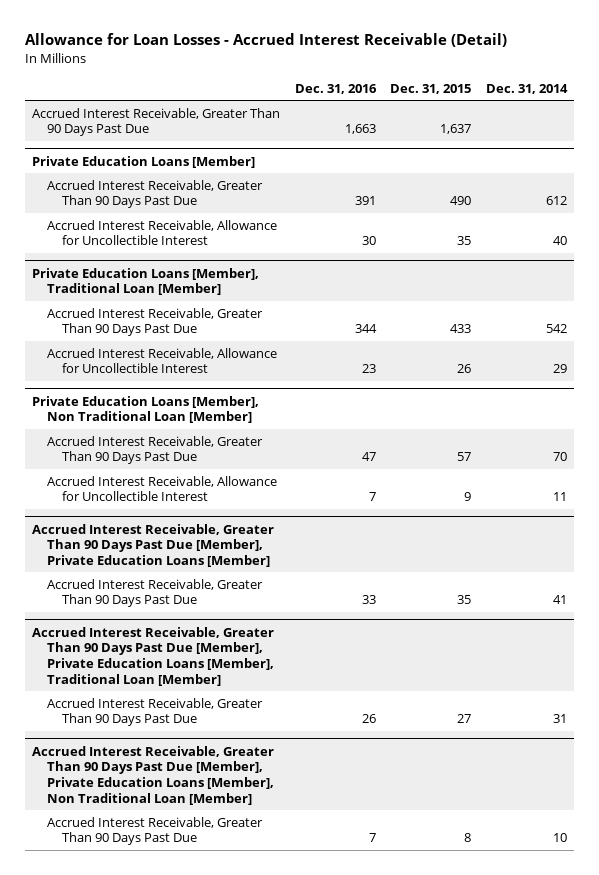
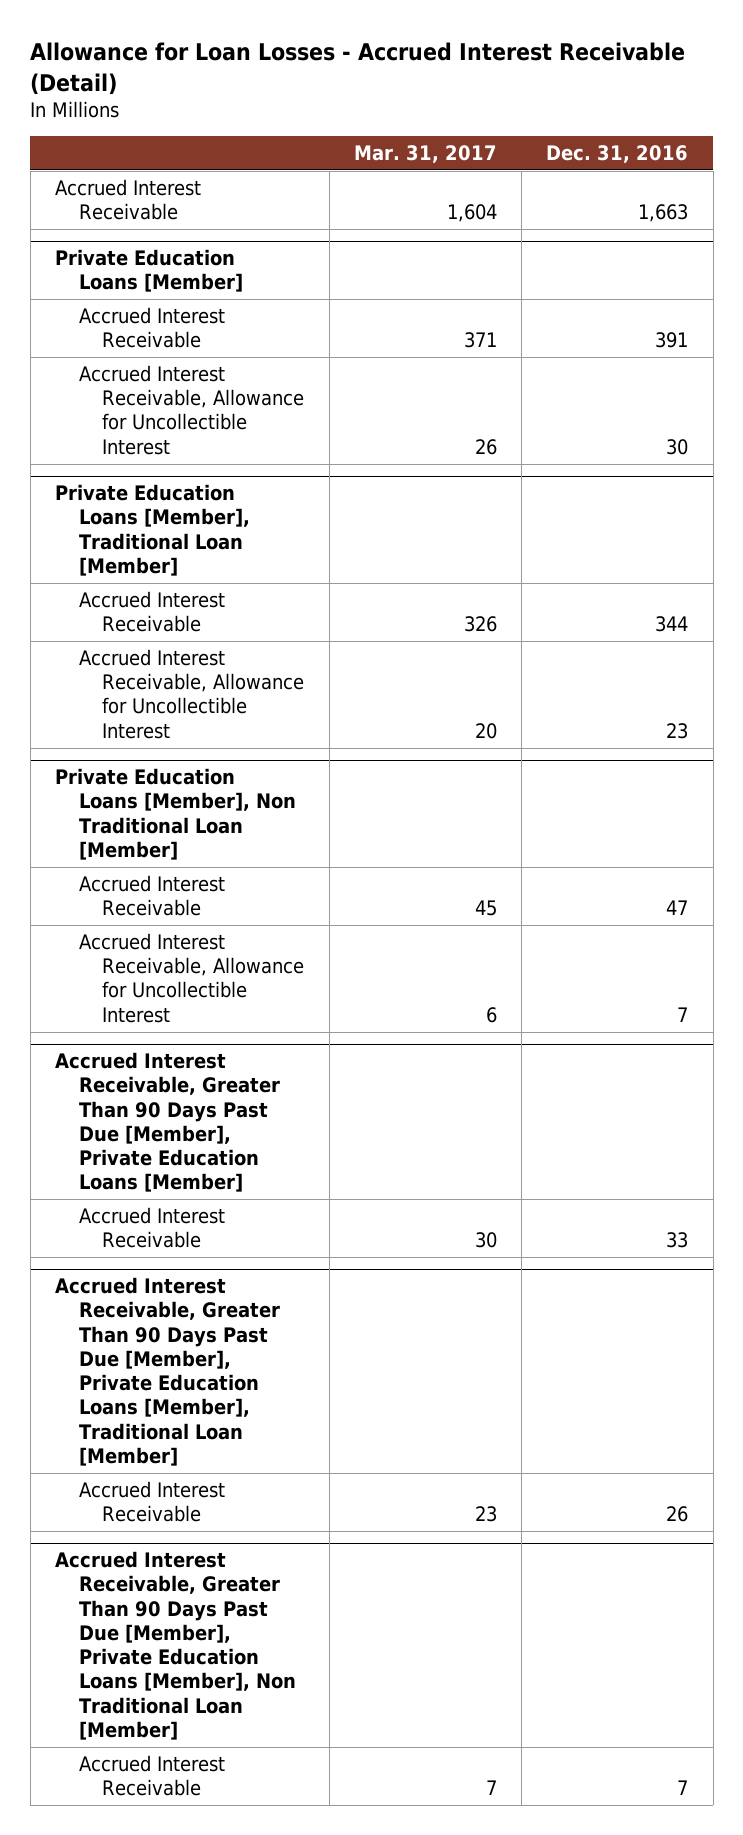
[390,83,472,94] Dec. 31, 2015 -> none
[485,83,568,94] Dec. 31, 2014 -> none
none -> [353,145,497,164] Mar. 31, 2017
[32,107,281,137] Accrued Interest Receivable, Greater Than 90 Days Past Due -> [54,178,201,221] Accrued Interest Receivable
[47,179,264,209] Accrued Interest Receivable, Greater Than 90 Days Past Due -> [78,306,225,349] Accrued Interest Receivable
[47,307,264,337] Accrued Interest Receivable, Greater Than 90 Days Past Due -> [78,590,225,633] Accrued Interest Receivable
[47,435,264,465] Accrued Interest Receivable, Greater Than 90 Days Past Due -> [78,874,225,917] Accrued Interest Receivable
[47,578,264,608] Accrued Interest Receivable, Greater Than 90 Days Past Due -> [78,1206,225,1249] Accrued Interest Receivable
[47,697,264,727] Accrued Interest Receivable, Greater Than 90 Days Past Due -> [78,1480,225,1523] Accrued Interest Receivable
[47,816,264,846] Accrued Interest Receivable, Greater Than 90 Days Past Due -> [78,1754,225,1797] Accrued Interest Receivable

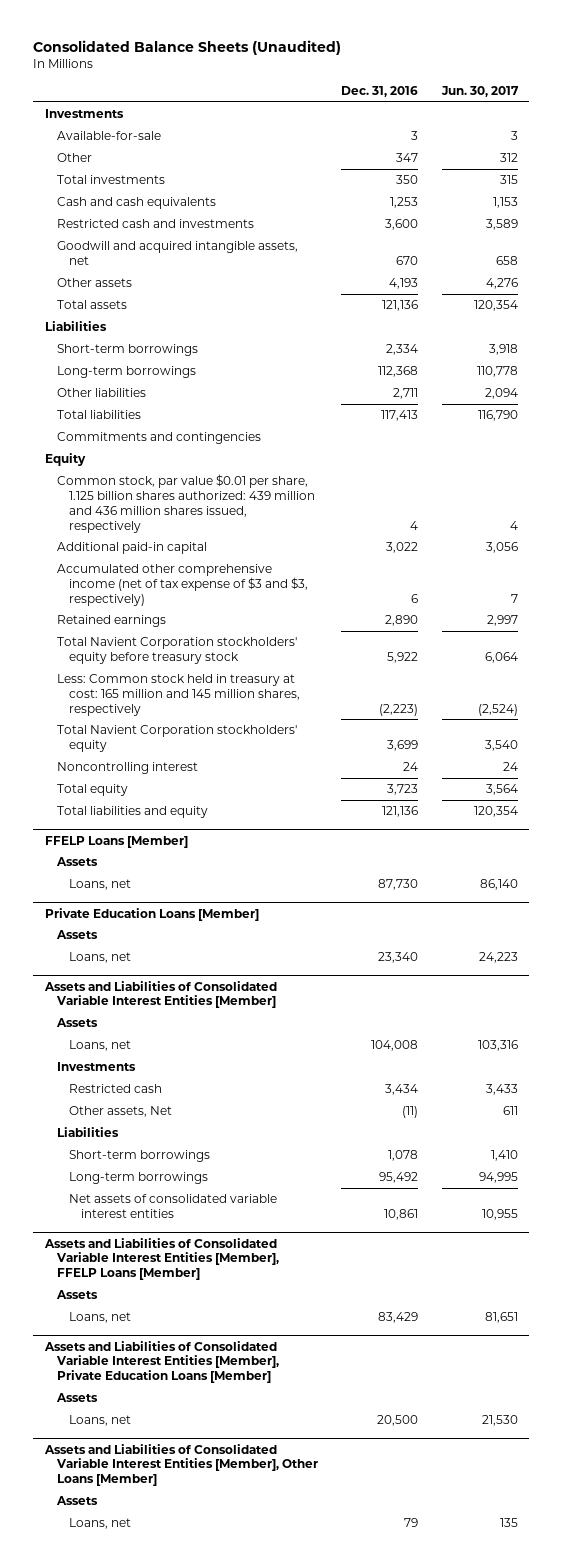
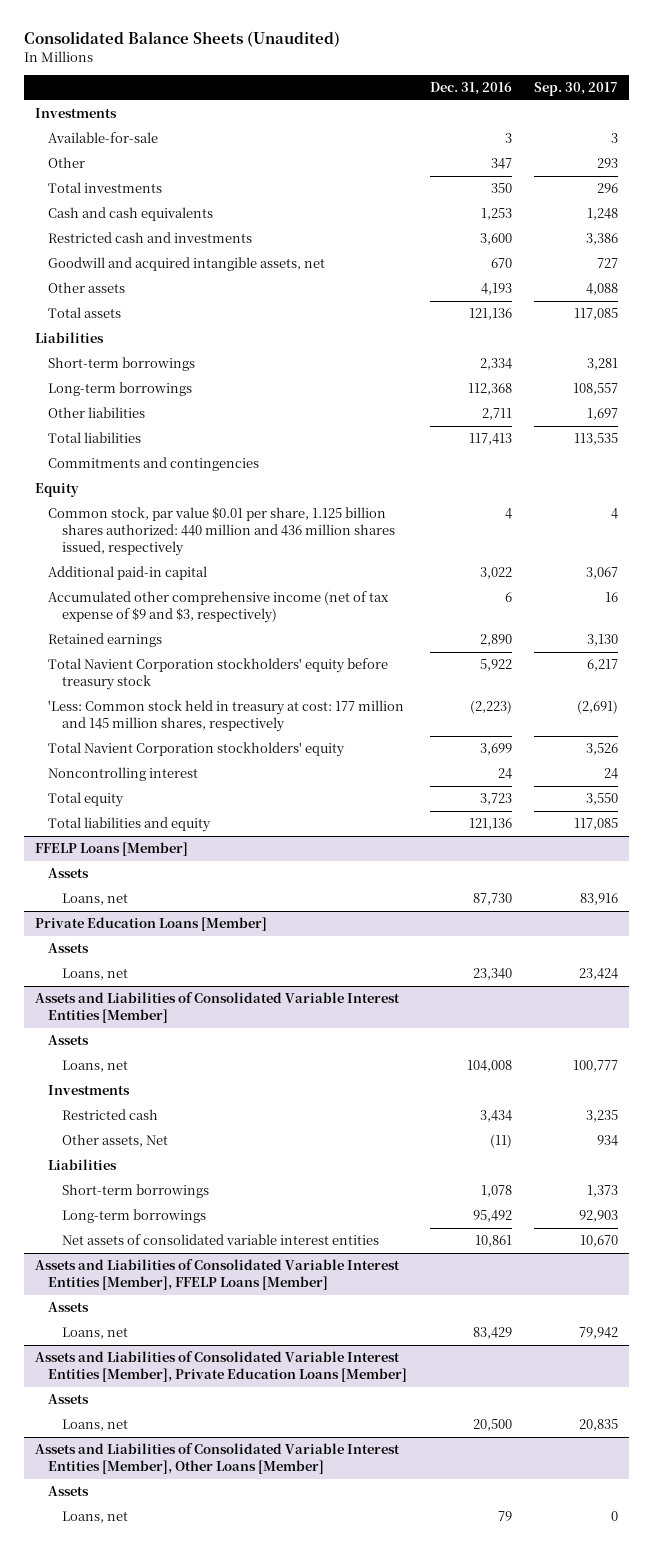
[440,85,519,97] Jun. 30, 2017 -> none
none -> [533,82,618,97] Sep. 30, 2017
[56,474,315,533] Common stock, par value $0.01 per share, 1.125 billion shares authorized: 439 million and 436 million shares issued, respectively -> [48,507,396,557] Common stock, par value $0.01 per share, 1.125 billion shares authorized: 440 million and 436 million shares issued, respectively
[56,564,308,606] Accumulated other comprehensive income (net of tax expense of $3 and $3, respectively) -> [48,591,390,624] Accumulated other comprehensive income (net of tax expense of $9 and $3, respectively)
[56,674,300,716] Less: Common stock held in treasury at cost: 165 million and 145 million shares, respectively -> [48,700,405,733] 'Less: Common stock held in treasury at cost: 177 million and 145 million shares, respectively

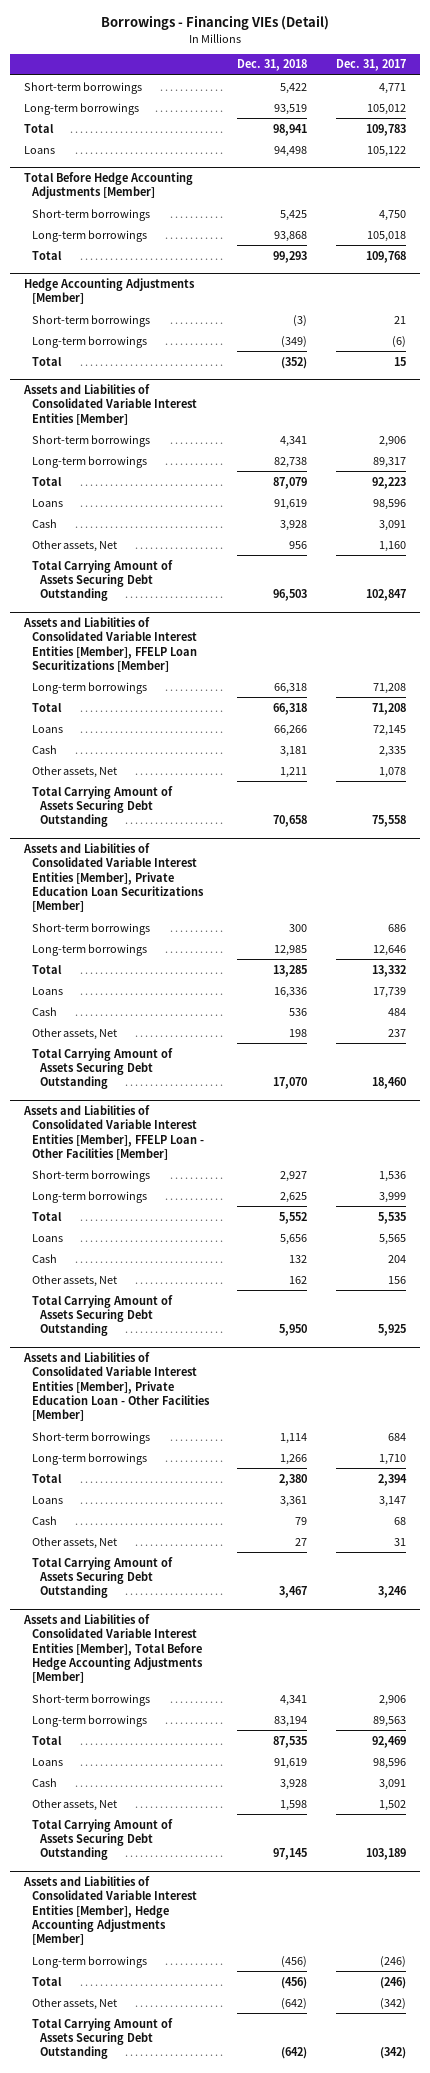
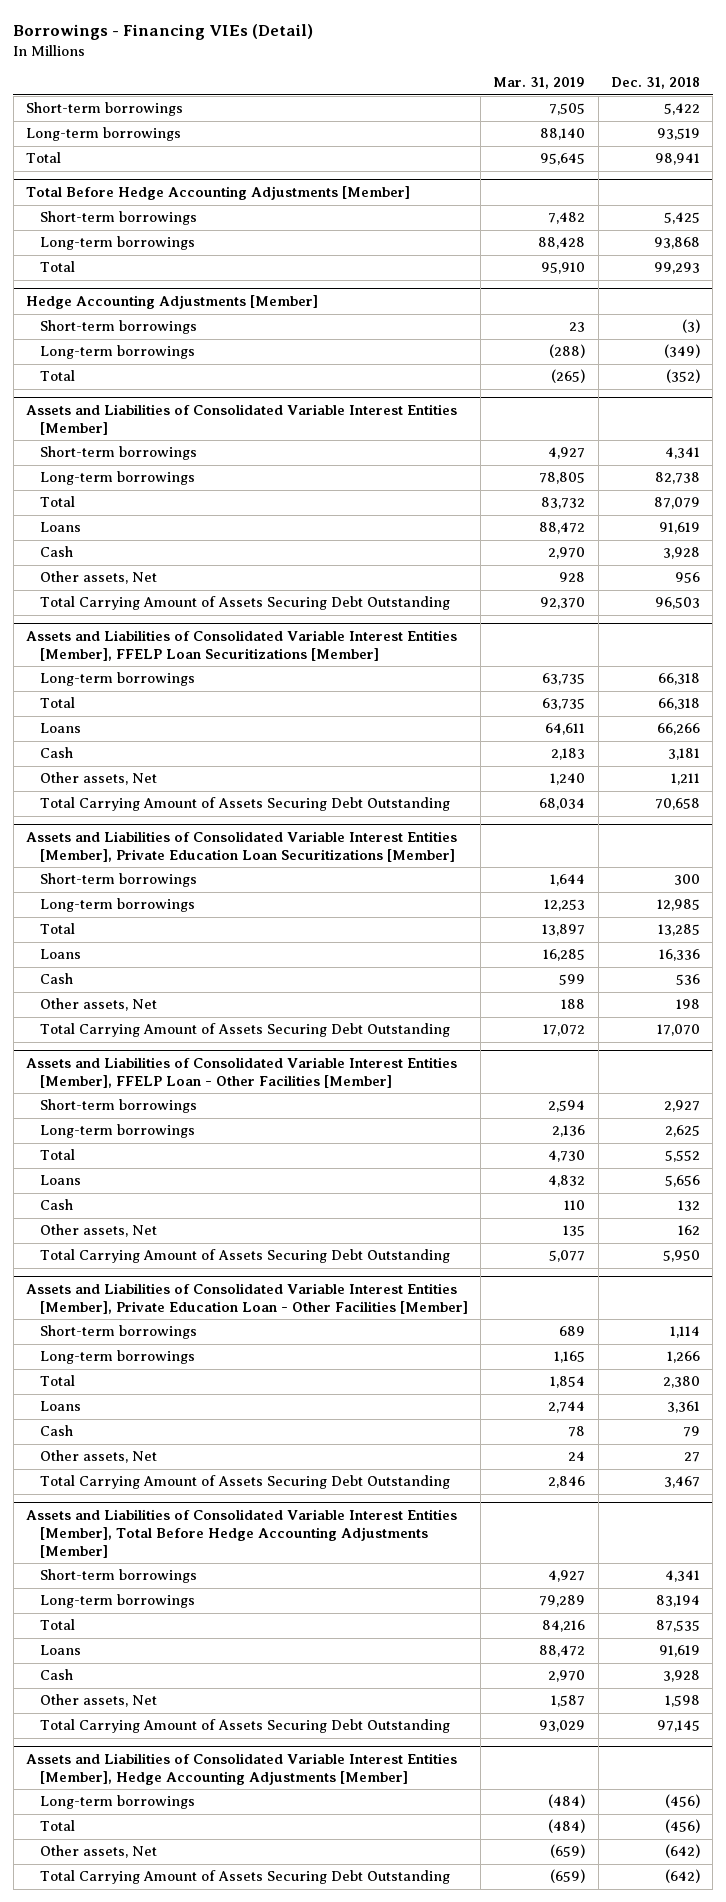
[335,59,406,72] Dec. 31, 2017 -> none
none -> [493,77,586,90] Mar. 31, 2019
[24,145,56,154] Loans -> none

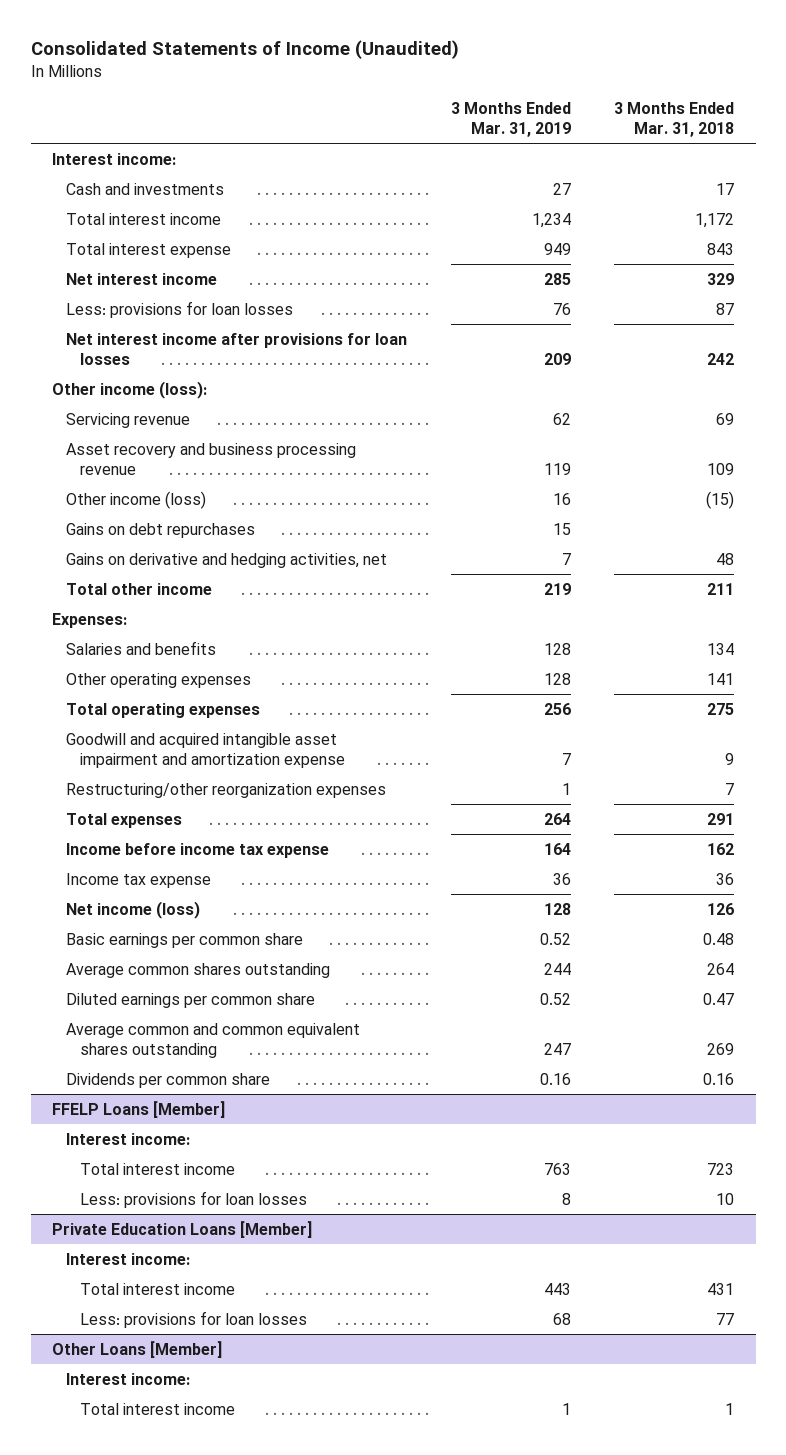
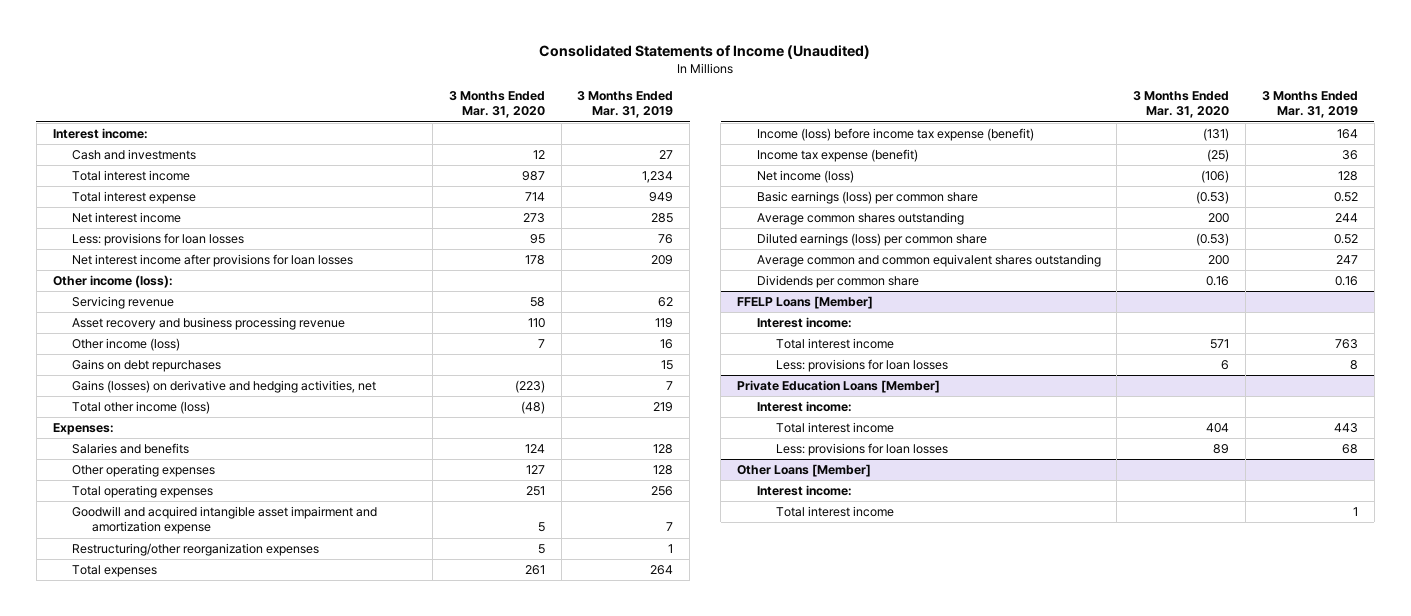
[614,101,735,137] 3 Months Ended Mar. 31, 2018 -> none
none -> [448,91,545,119] 3 Months Ended Mar. 31, 2020
[65,552,387,568] Gains on derivative and hedging activities, net -> [72,380,377,394] Gains (losses) on derivative and hedging activities, net
[65,582,212,595] Total other income -> [72,401,211,415] Total other income (loss)
[65,842,329,858] Income before income tax expense -> [756,128,1034,142] Income (loss) before income tax expense (benefit)
[65,872,211,888] Income tax expense -> [756,149,918,163] Income tax expense (benefit)
[65,932,303,948] Basic earnings per common share -> [756,191,978,205] Basic earnings (loss) per common share
[65,992,315,1008] Diluted earnings per common share -> [756,233,987,247] Diluted earnings (loss) per common share

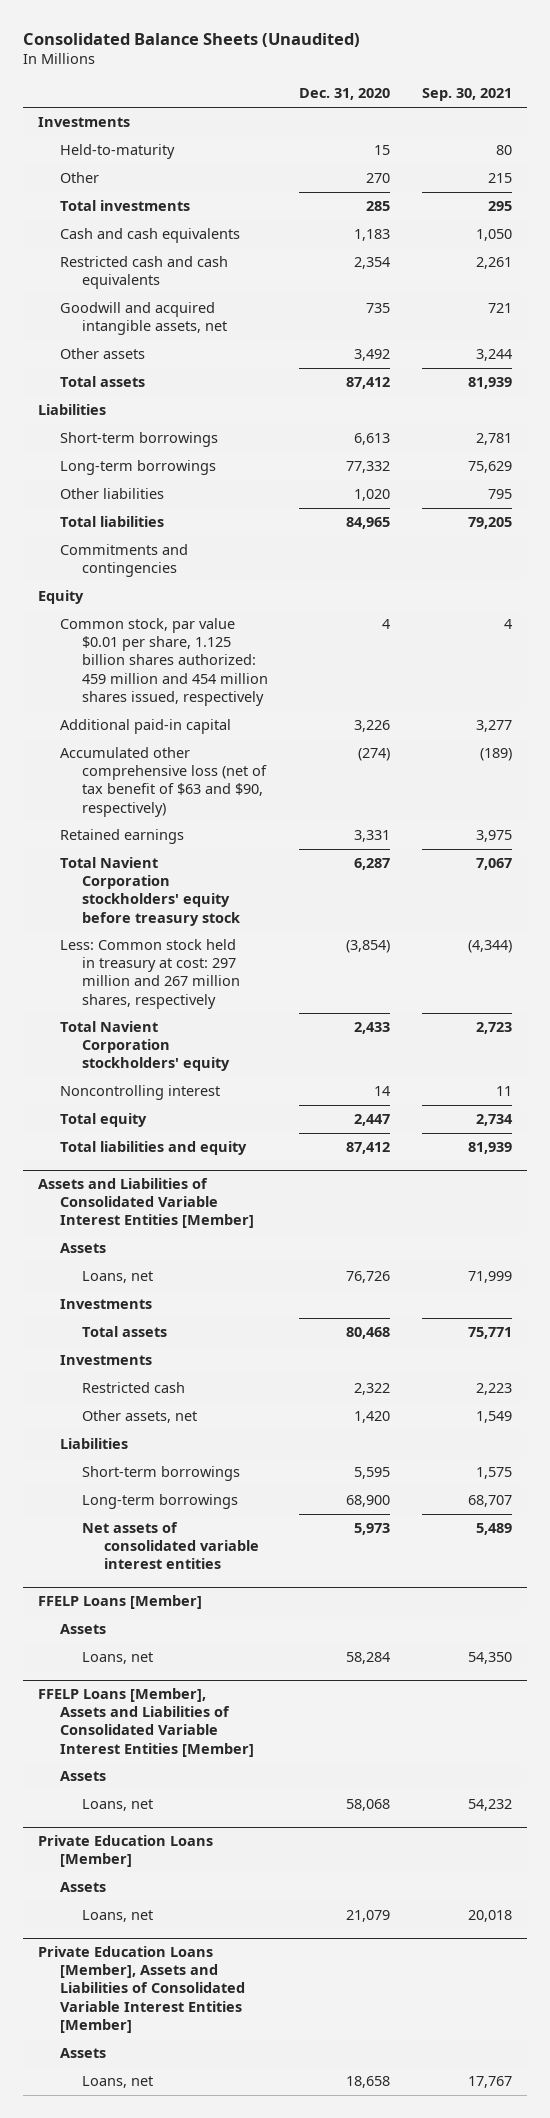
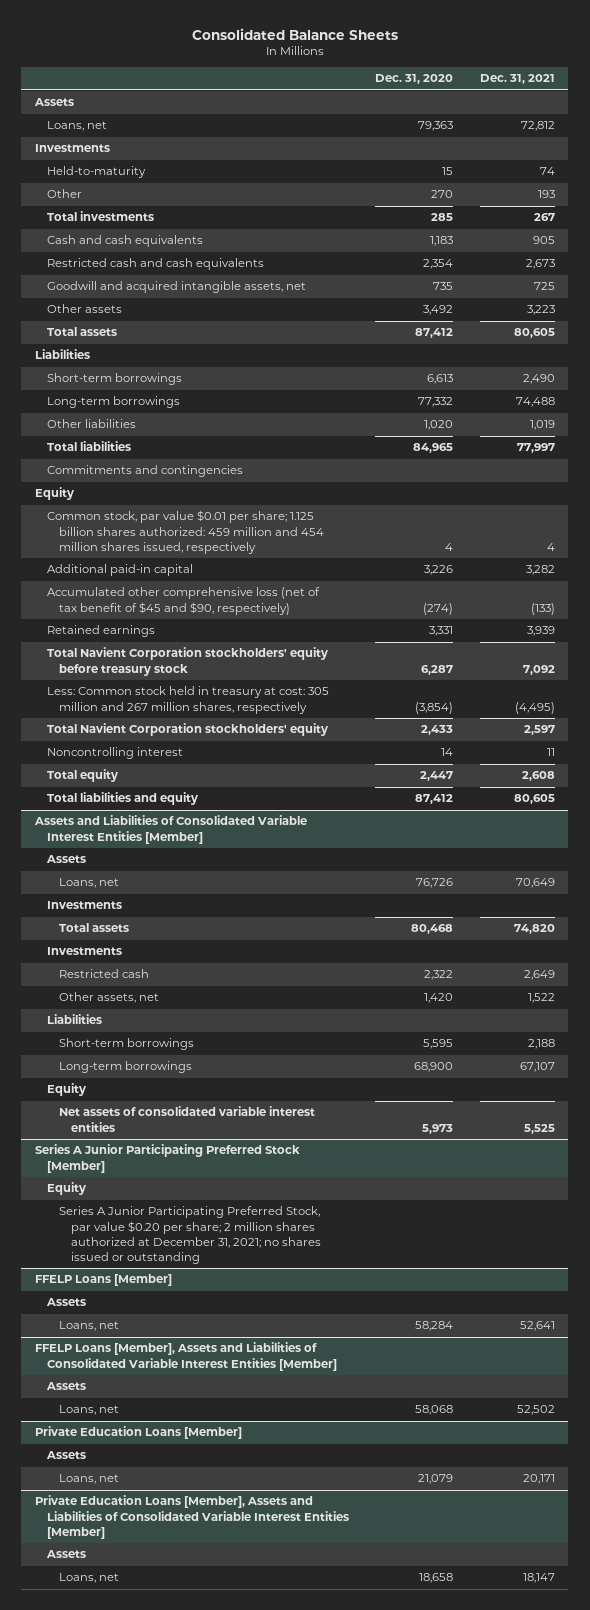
[22,32,360,47] Consolidated Balance Sheets (Unaudited) -> [191,27,398,40] Consolidated Balance Sheets
[421,88,512,102] Sep. 30, 2021 -> none
none -> [480,74,556,85] Dec. 31, 2021
none -> [33,98,74,107] Assets
none -> [46,121,107,132] Loans, net
[60,618,268,706] Common stock, par value $0.01 per share, 1.125 billion shares authorized: 459 million and 454 million shares issued, respectively -> [46,510,325,554] Common stock, par value $0.01 per share; 1.125 billion shares authorized: 459 million and 454 million shares issued, respectively
[60,747,267,817] Accumulated other comprehensive loss (net of tax benefit of $63 and $90, respectively) -> [46,587,320,615] Accumulated other comprehensive loss (net of tax benefit of $45 and $90, respectively)
[60,939,240,1009] Less: Common stock held in treasury at cost: 297 million and 267 million shares, respectively -> [46,686,329,714] Less: Common stock held in treasury at cost: 305 million and 267 million shares, respectively
none -> [46,1083,86,1097] Equity
none -> [34,1144,300,1173] Series A Junior Participating Preferred Stock [Member]
none -> [46,1182,86,1196] Equity
none -> [59,1206,322,1264] Series A Junior Participating Preferred Stock, par value $0.20 per share; 2 million shares authorized at December 31, 2021; no shares issued or outstanding

